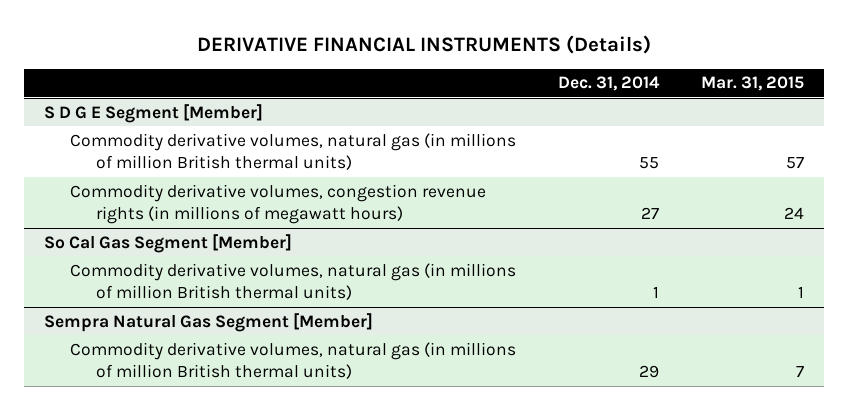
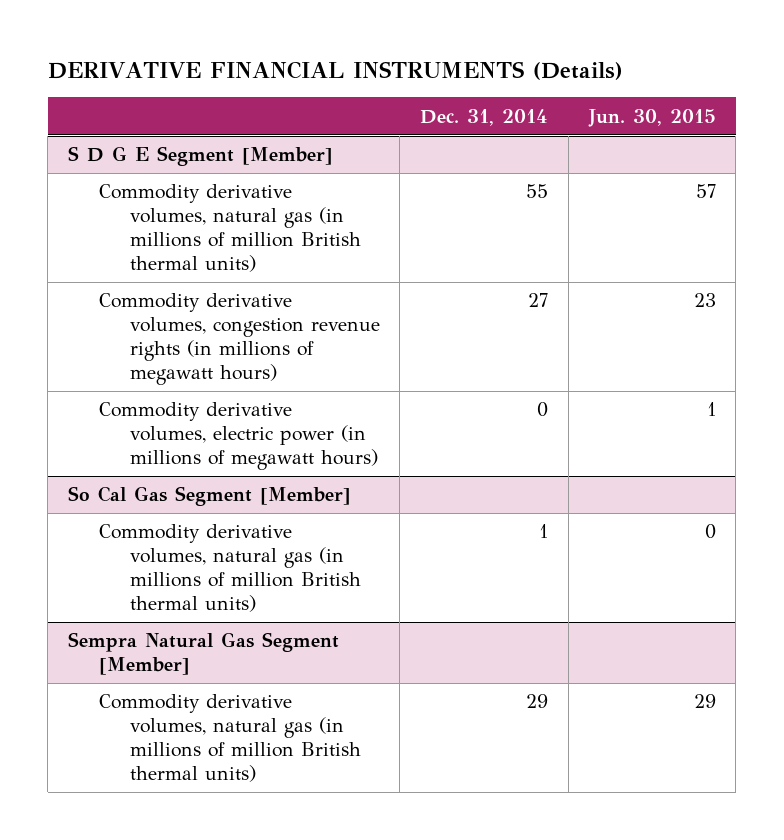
[700,76,804,92] Mar. 31, 2015 -> none
none -> [587,108,716,127] Jun. 30, 2015
none -> [98,402,378,471] Commodity derivative volumes, electric power (in millions of megawatt hours)

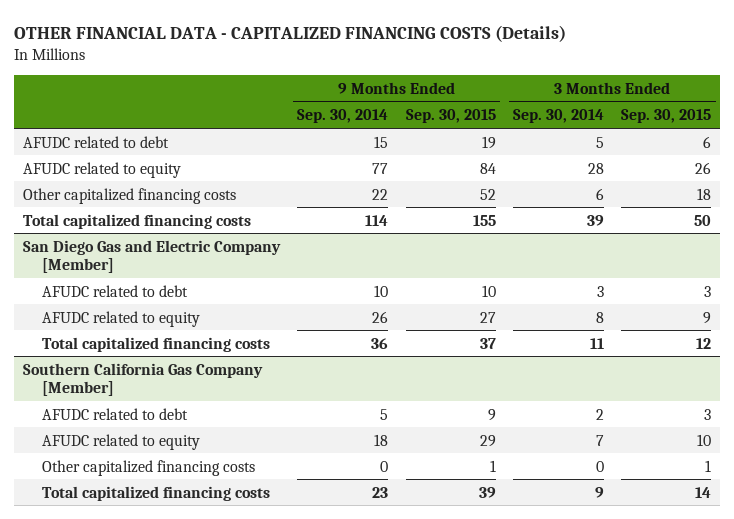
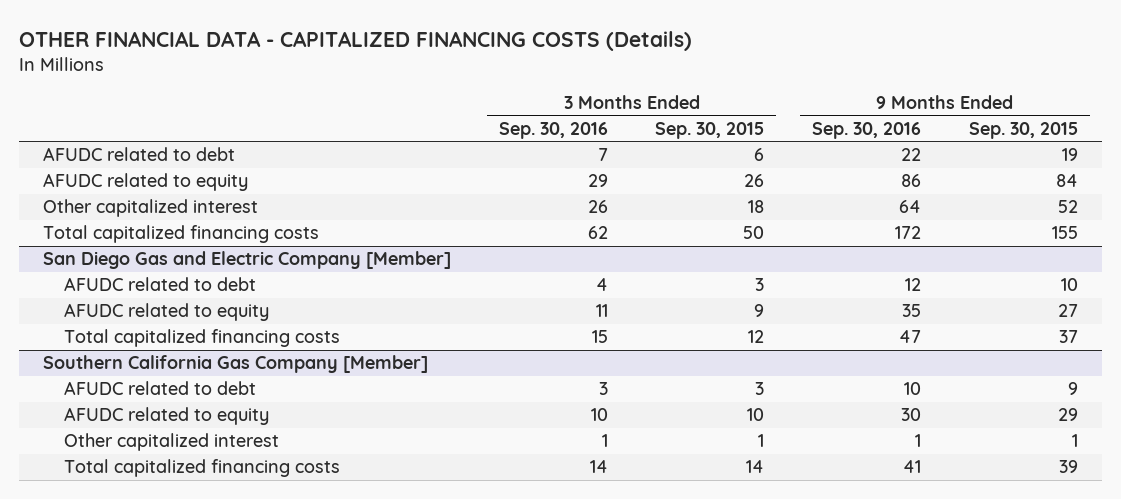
[297,109,389,124] Sep. 30, 2014 -> none
[512,109,604,124] Sep. 30, 2014 -> none
none -> [498,121,608,139] Sep. 30, 2016
none -> [812,121,922,139] Sep. 30, 2016
[23,187,237,204] Other capitalized financing costs -> [42,199,258,218] Other capitalized interest
[41,459,255,476] Other capitalized financing costs -> [63,433,279,452] Other capitalized interest

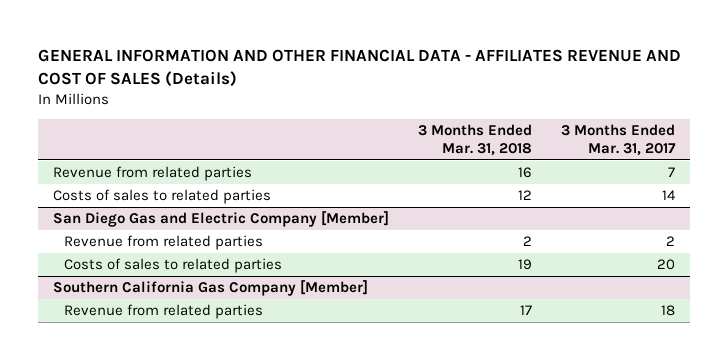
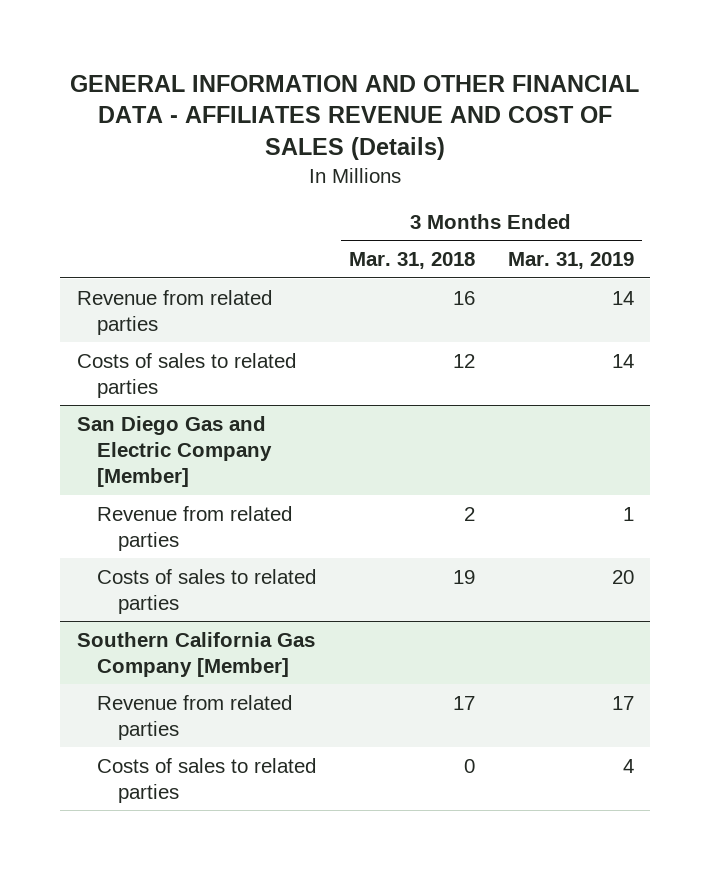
[561,124,677,156] 3 Months Ended Mar. 31, 2017 -> none
none -> [507,251,634,269] Mar. 31, 2019
none -> [97,757,317,803] Costs of sales to related parties

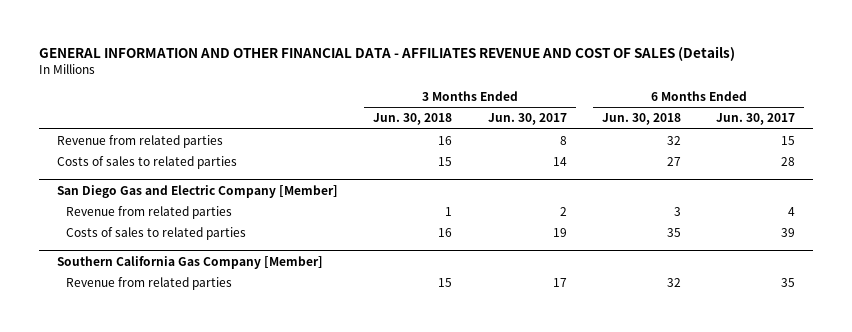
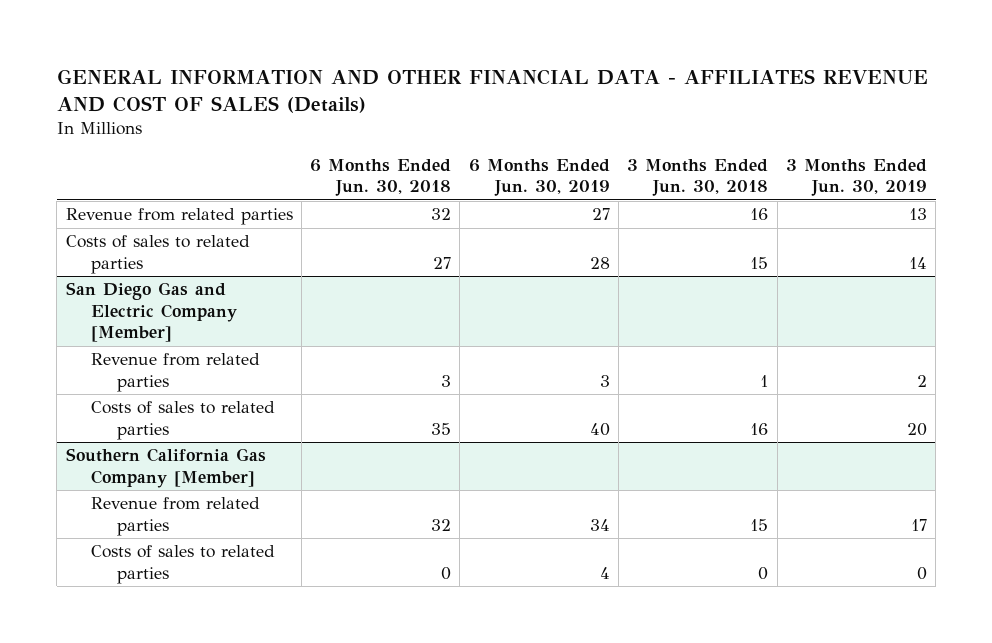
[487,113,567,126] Jun. 30, 2017 -> none
[716,113,796,126] Jun. 30, 2017 -> none
none -> [468,158,610,197] 6 Months Ended Jun. 30, 2019
none -> [785,158,927,197] 3 Months Ended Jun. 30, 2019
none -> [91,545,276,584] Costs of sales to related parties

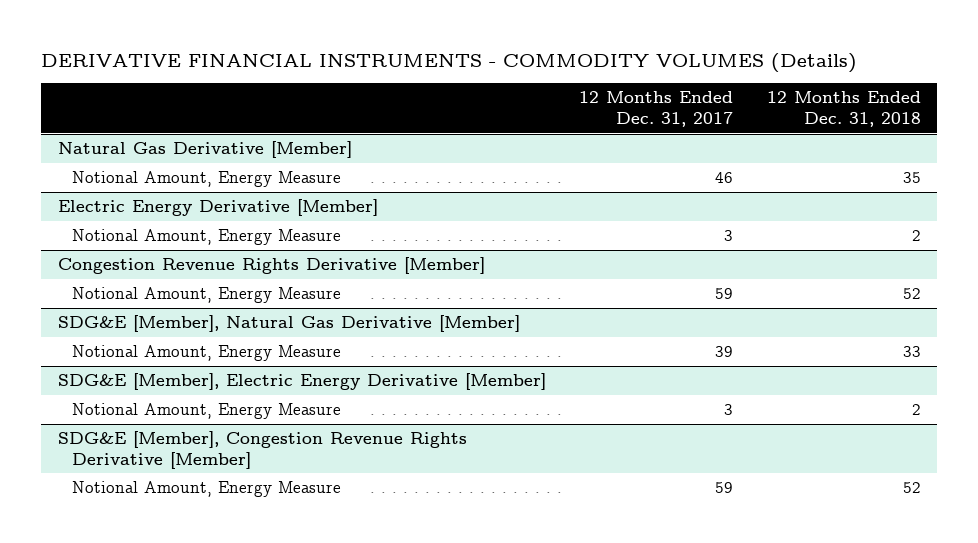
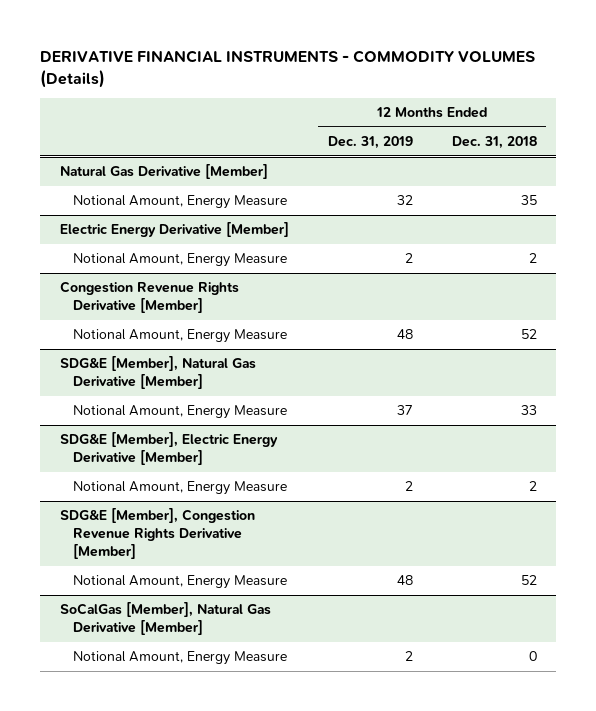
[579,91,734,128] 12 Months Ended Dec. 31, 2017 -> none
none -> [327,136,413,150] Dec. 31, 2019
none -> [59,602,271,636] SoCalGas [Member], Natural Gas Derivative [Member]
none -> [72,651,287,666] Notional Amount, Energy Measure

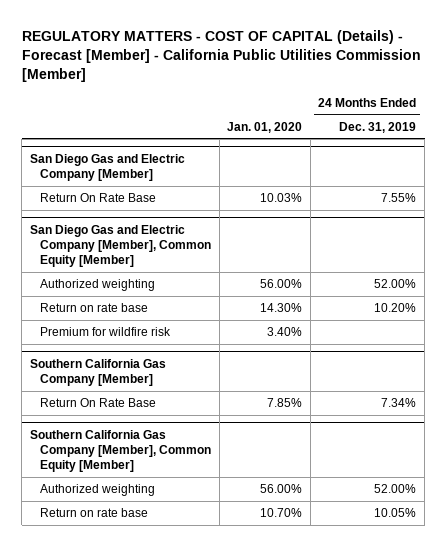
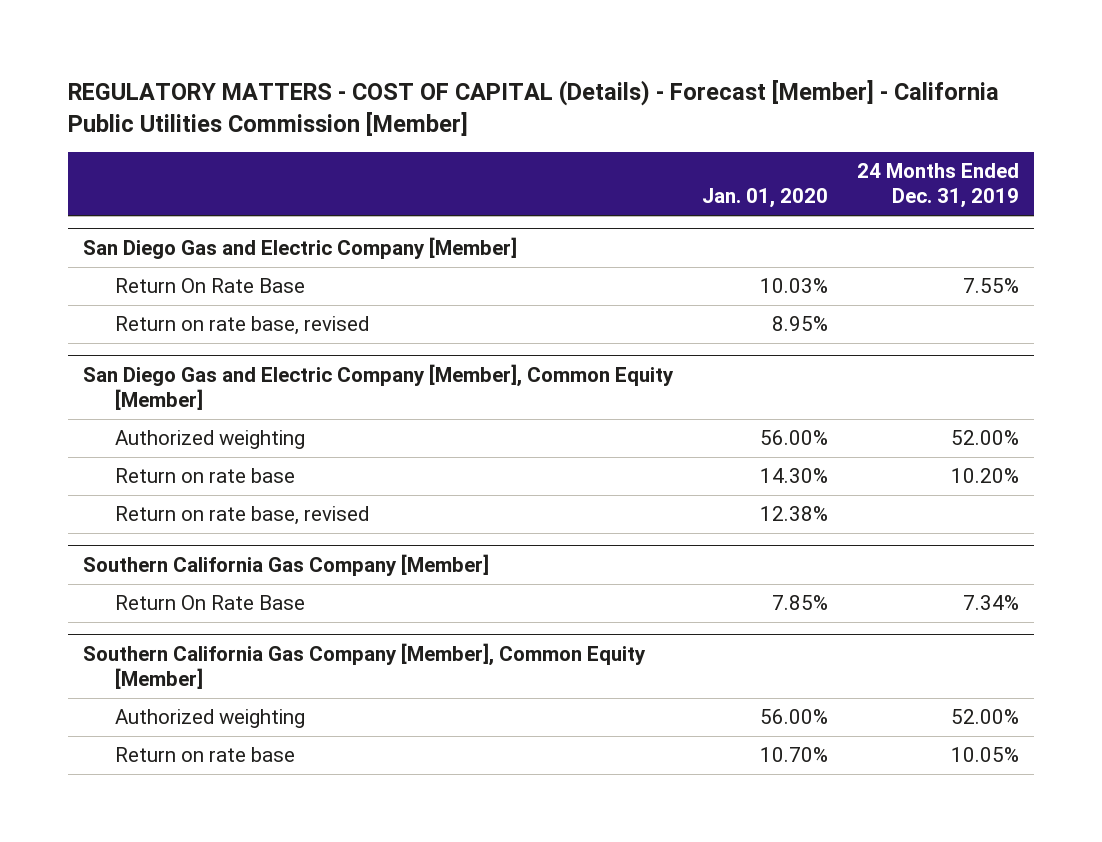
none -> [114,316,369,336] Return on rate base, revised
[40,327,172,337] Premium for wildfire risk -> none
none -> [114,506,369,526] Return on rate base, revised

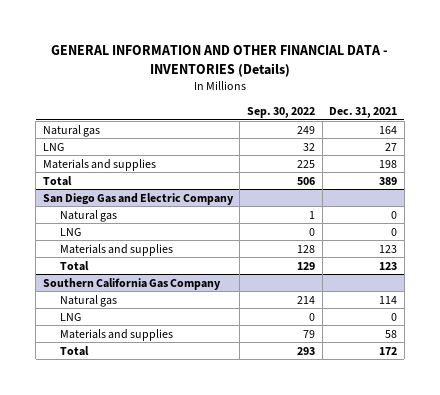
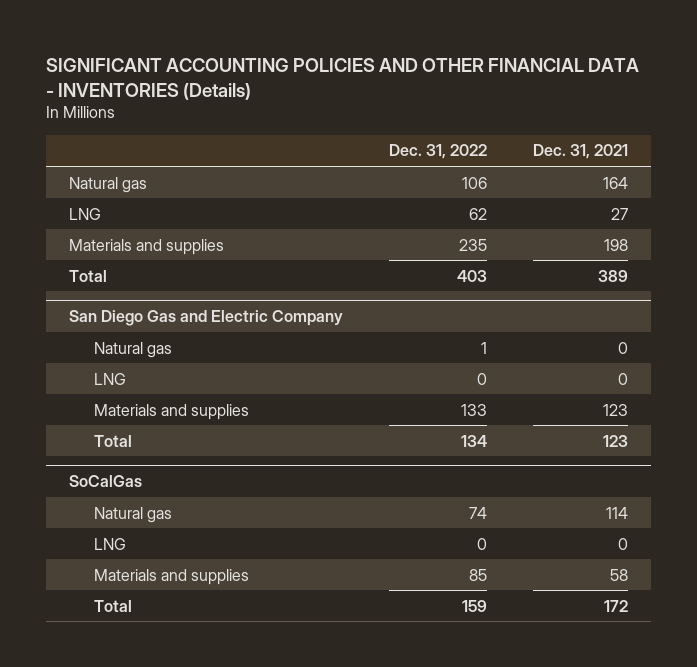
[50,44,388,77] GENERAL INFORMATION AND OTHER FINANCIAL DATA - INVENTORIES (Details) -> [46,57,640,100] SIGNIFICANT ACCOUNTING POLICIES AND OTHER FINANCIAL DATA - INVENTORIES (Details)
[246,106,315,118] Sep. 30, 2022 -> none
none -> [389,144,488,160] Dec. 31, 2022
[42,277,221,290] Southern California Gas Company -> [69,475,143,488] SoCalGas

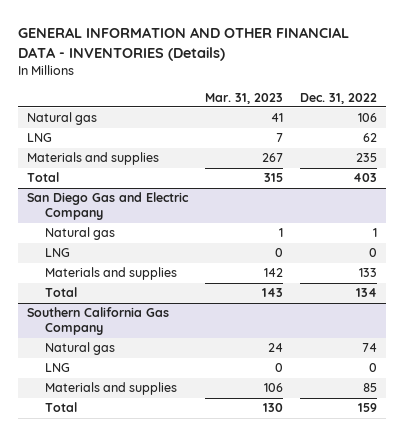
[46,57,640,100] SIGNIFICANT ACCOUNTING POLICIES AND OTHER FINANCIAL DATA - INVENTORIES (Details) -> [18,26,350,61] GENERAL INFORMATION AND OTHER FINANCIAL DATA - INVENTORIES (Details)
[532,144,628,160] Dec. 31, 2021 -> none
none -> [204,92,283,104] Mar. 31, 2023
[69,475,143,488] SoCalGas -> [26,307,169,336] Southern California Gas Company

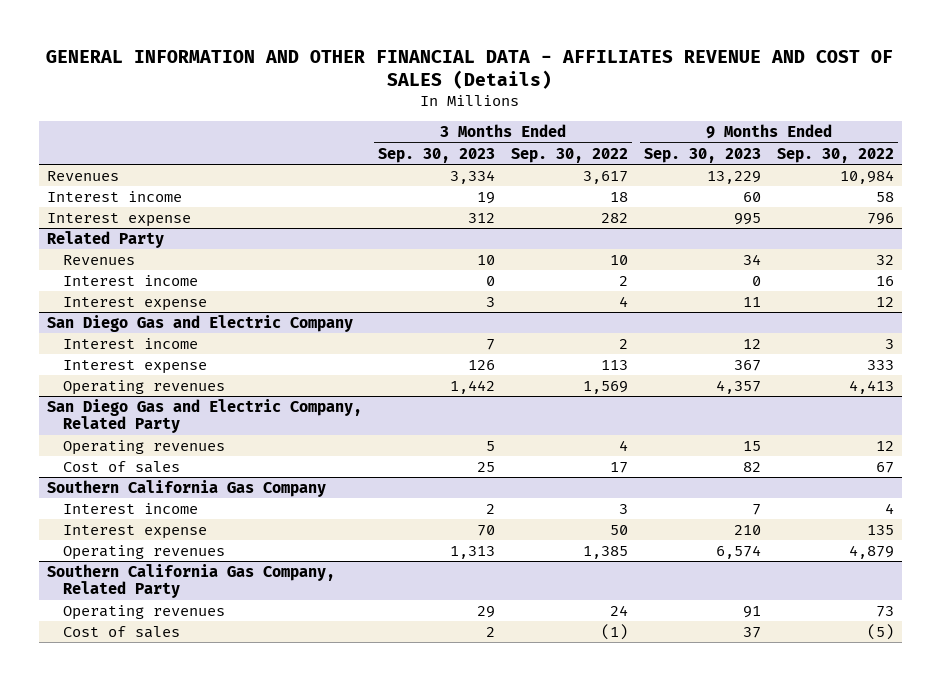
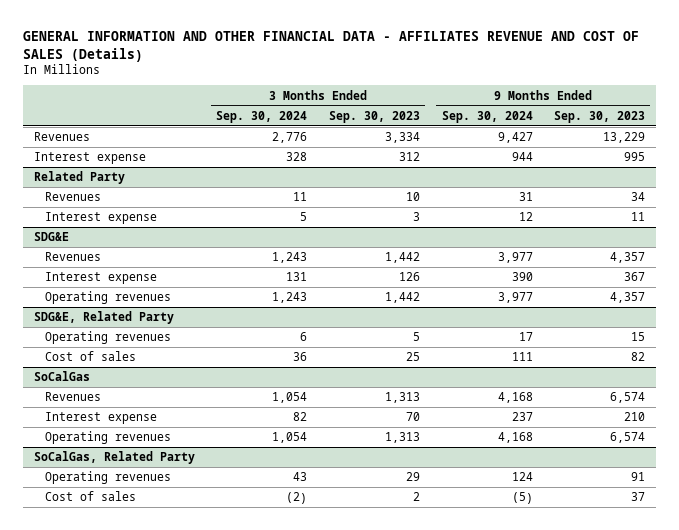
[510,147,628,163] Sep. 30, 2022 -> none
[776,147,894,163] Sep. 30, 2022 -> none
none -> [216,110,308,123] Sep. 30, 2024
none -> [441,110,533,123] Sep. 30, 2024
[47,190,183,202] Interest income -> none
[62,274,198,286] Interest income -> none
[62,337,198,349] Interest income -> none
[47,314,354,332] San Diego Gas and Electric Company -> [33,232,69,242] SDG&E
none -> [45,252,102,262] Revenues
[47,398,363,434] San Diego Gas and Electric Company, Related Party -> none
none -> [33,311,174,325] SDG&E, Related Party
[62,502,198,514] Interest income -> none
[47,479,327,497] Southern California Gas Company -> [33,371,90,382] SoCalGas
none -> [45,392,102,402] Revenues
[47,563,336,599] Southern California Gas Company, Related Party -> none
none -> [33,451,195,465] SoCalGas, Related Party

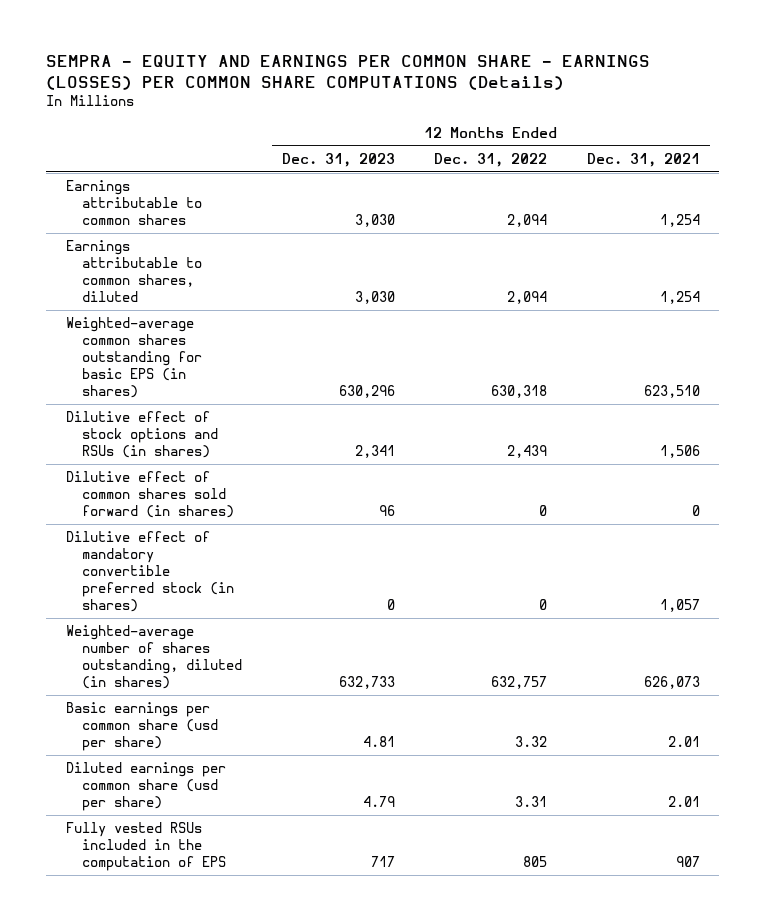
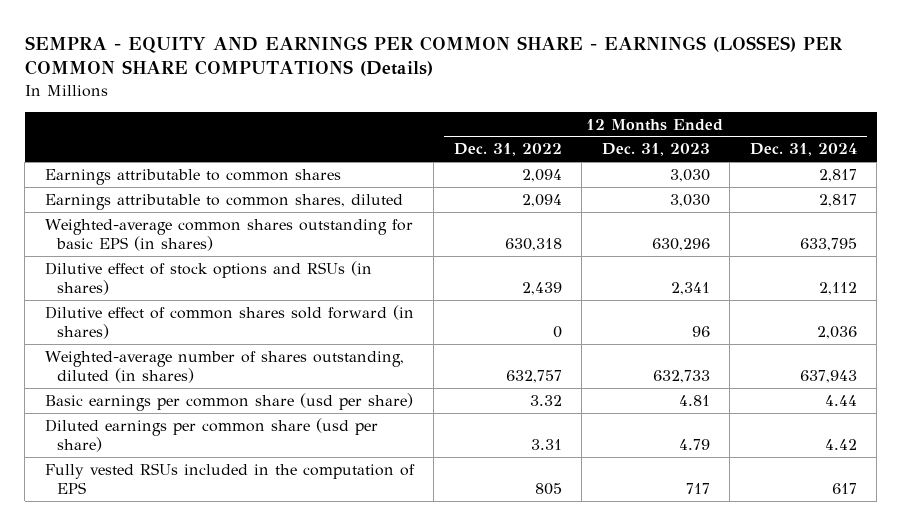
[586,152,700,167] Dec. 31, 2021 -> none
none -> [749,143,857,157] Dec. 31, 2024
[65,531,235,612] Dilutive effect of mandatory convertible preferred stock (in shares) -> none

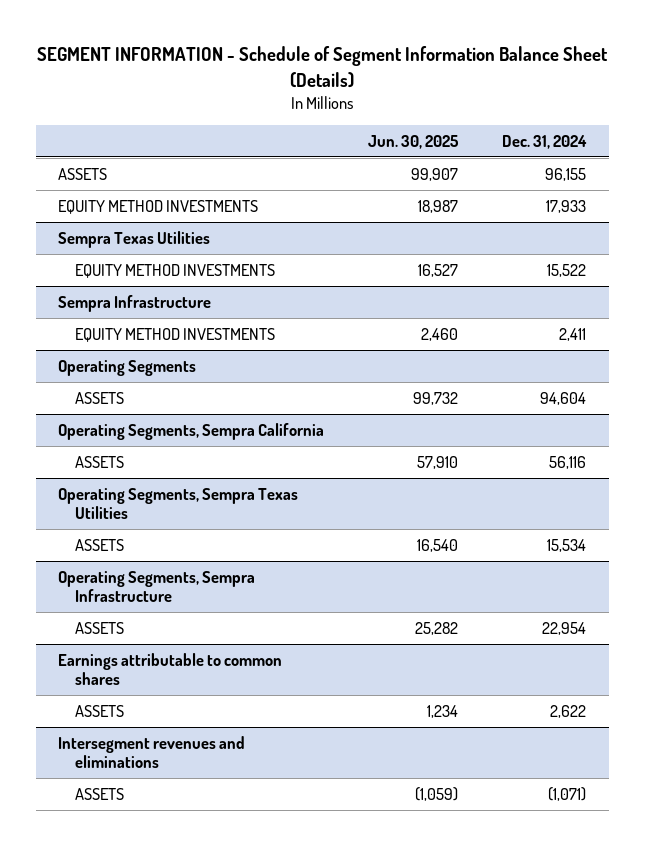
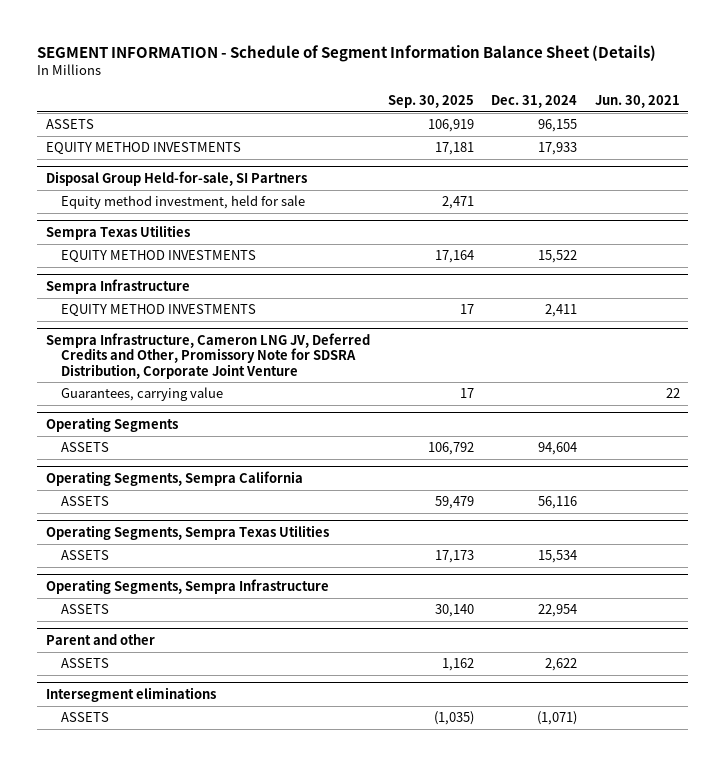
[368,134,460,149] Jun. 30, 2025 -> none
none -> [387,94,474,108] Sep. 30, 2025
none -> [594,94,680,108] Jun. 30, 2021
none -> [45,170,307,186] Disposal Group Held-for-sale, SI Partners
none -> [60,195,305,210] Equity method investment, held for sale
none -> [45,332,370,379] Sempra Infrastructure, Cameron LNG JV, Deferred Credits and Other, Promissory Note for SDSRA Distribution, Corporate Joint Venture
none -> [60,387,223,402] Guarantees, carrying value
[58,652,283,686] Earnings attributable to common shares -> [45,633,155,645] Parent and other
[58,735,246,769] Intersegment revenues and eliminations -> [45,686,216,702] Intersegment eliminations

